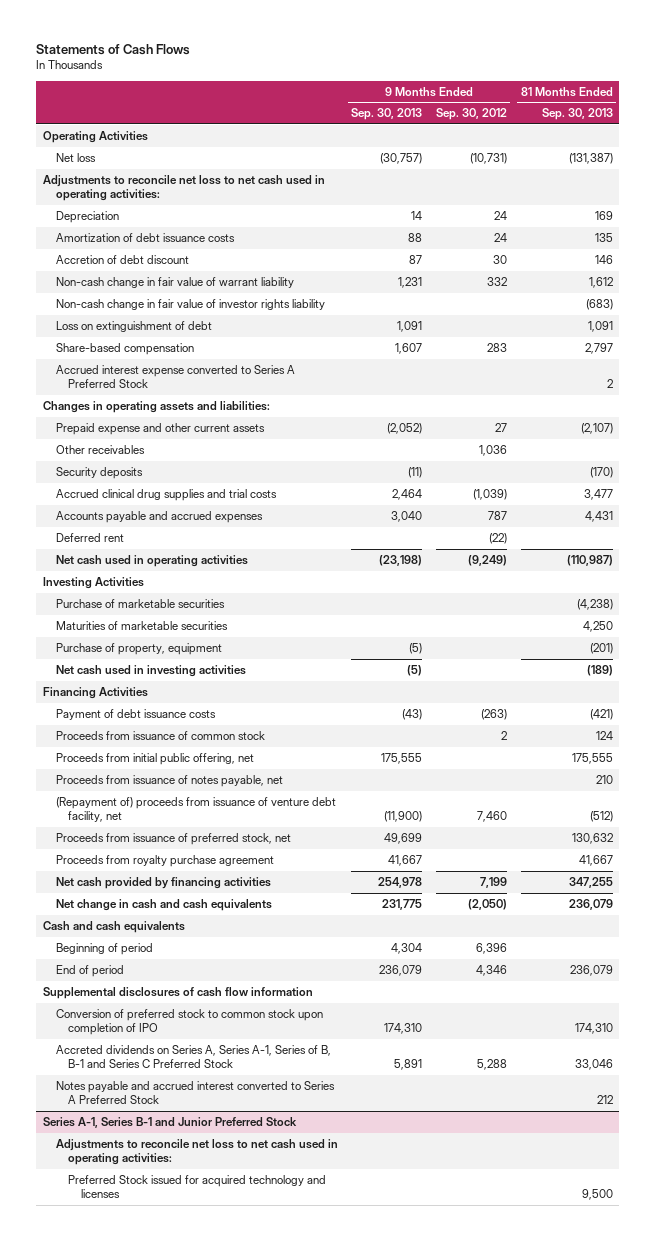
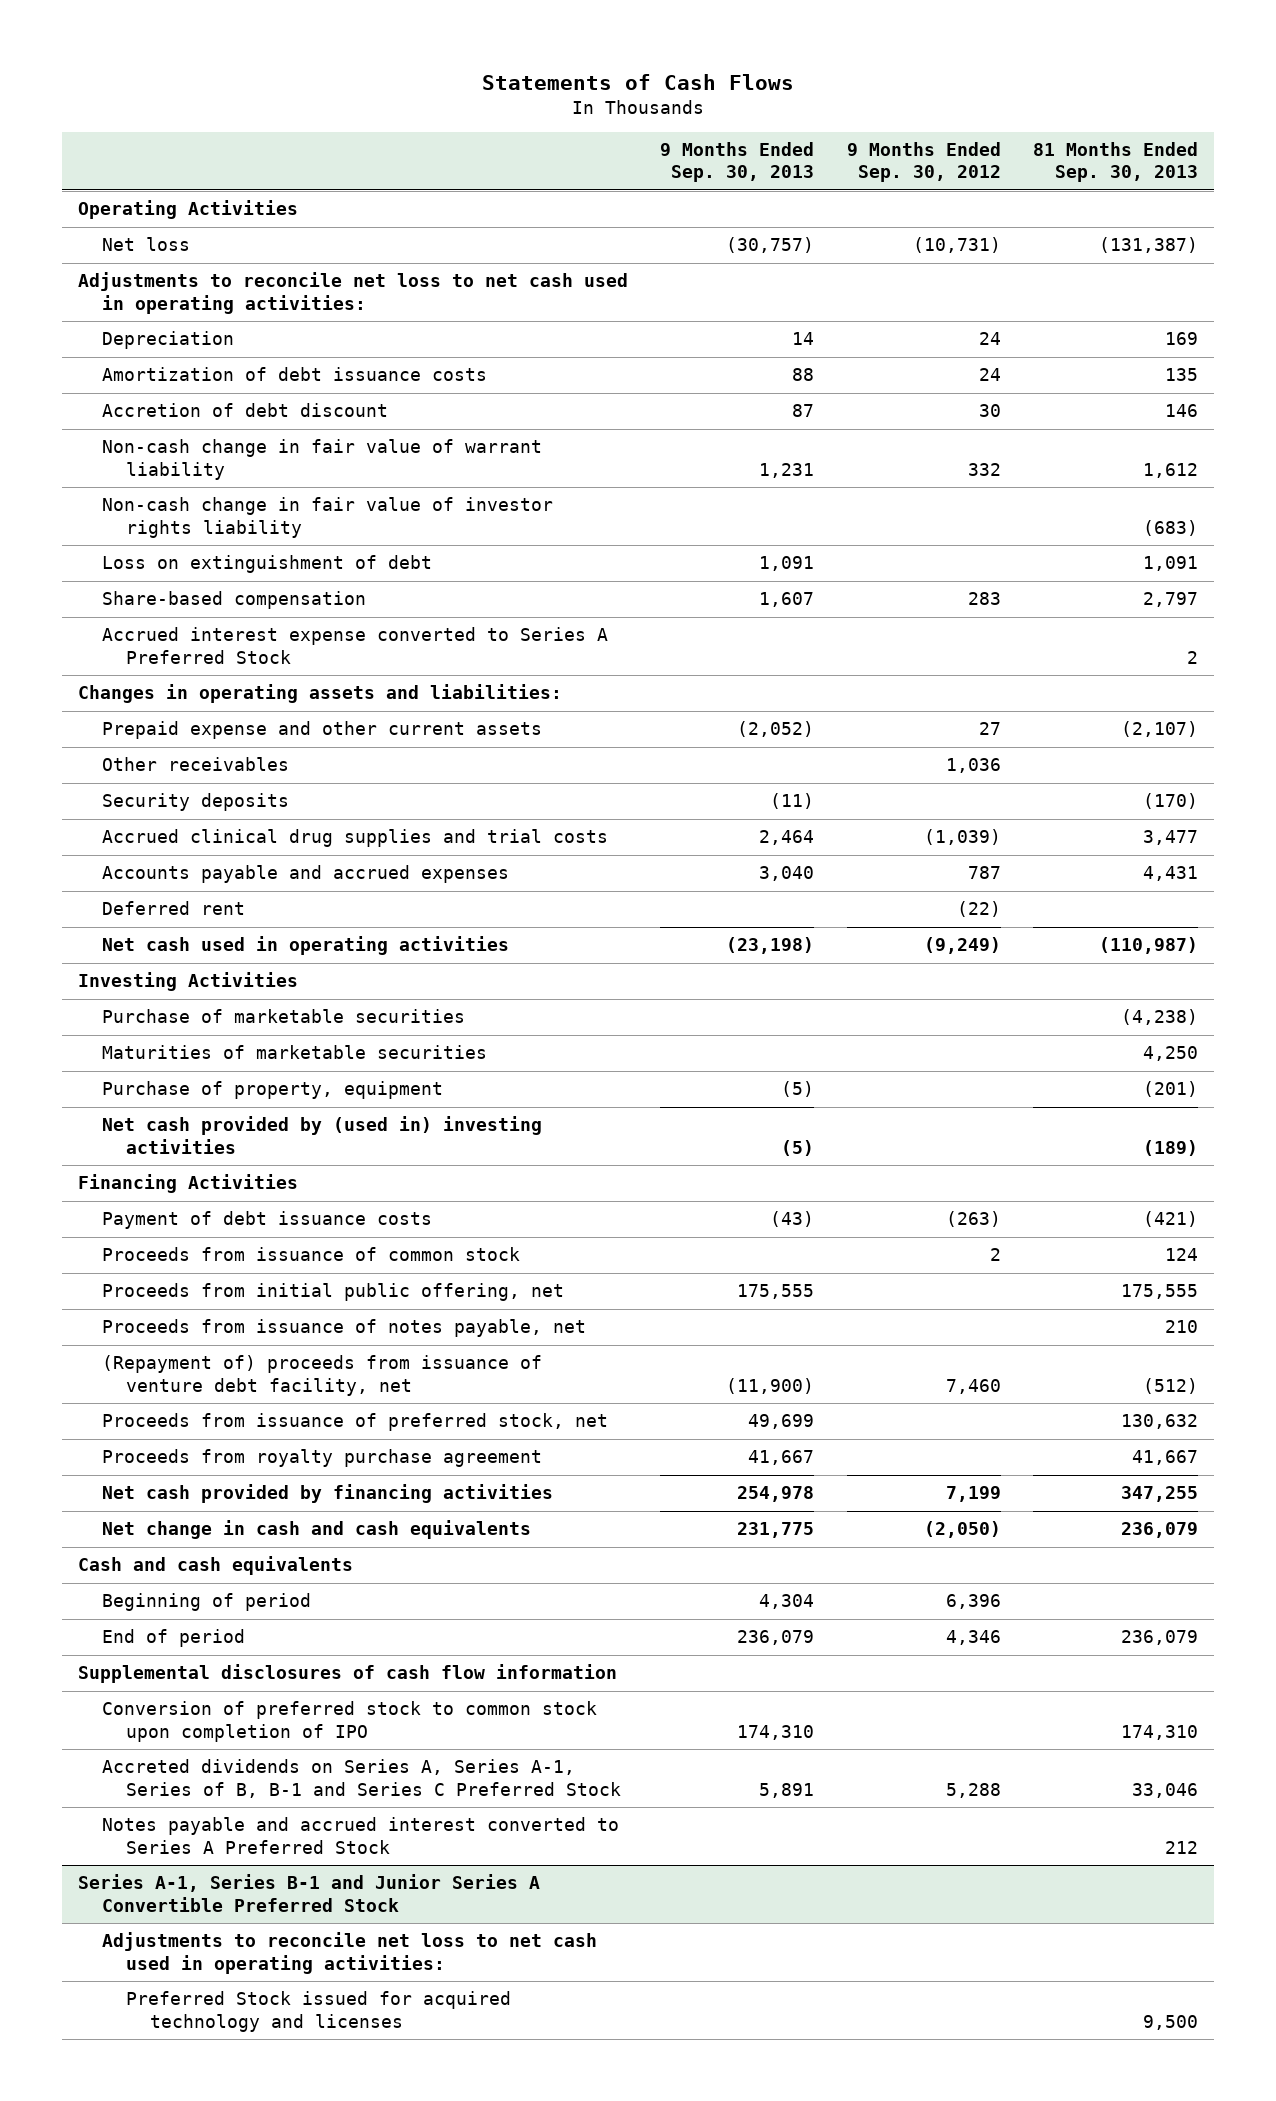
[55,664,246,677] Net cash used in investing activities -> [102,1116,543,1154] Net cash provided by (used in) investing activities
[42,1116,297,1128] Series A-1, Series B-1 and Junior Preferred Stock -> [78,1874,541,1912] Series A-1, Series B-1 and Junior Series A Convertible Preferred Stock

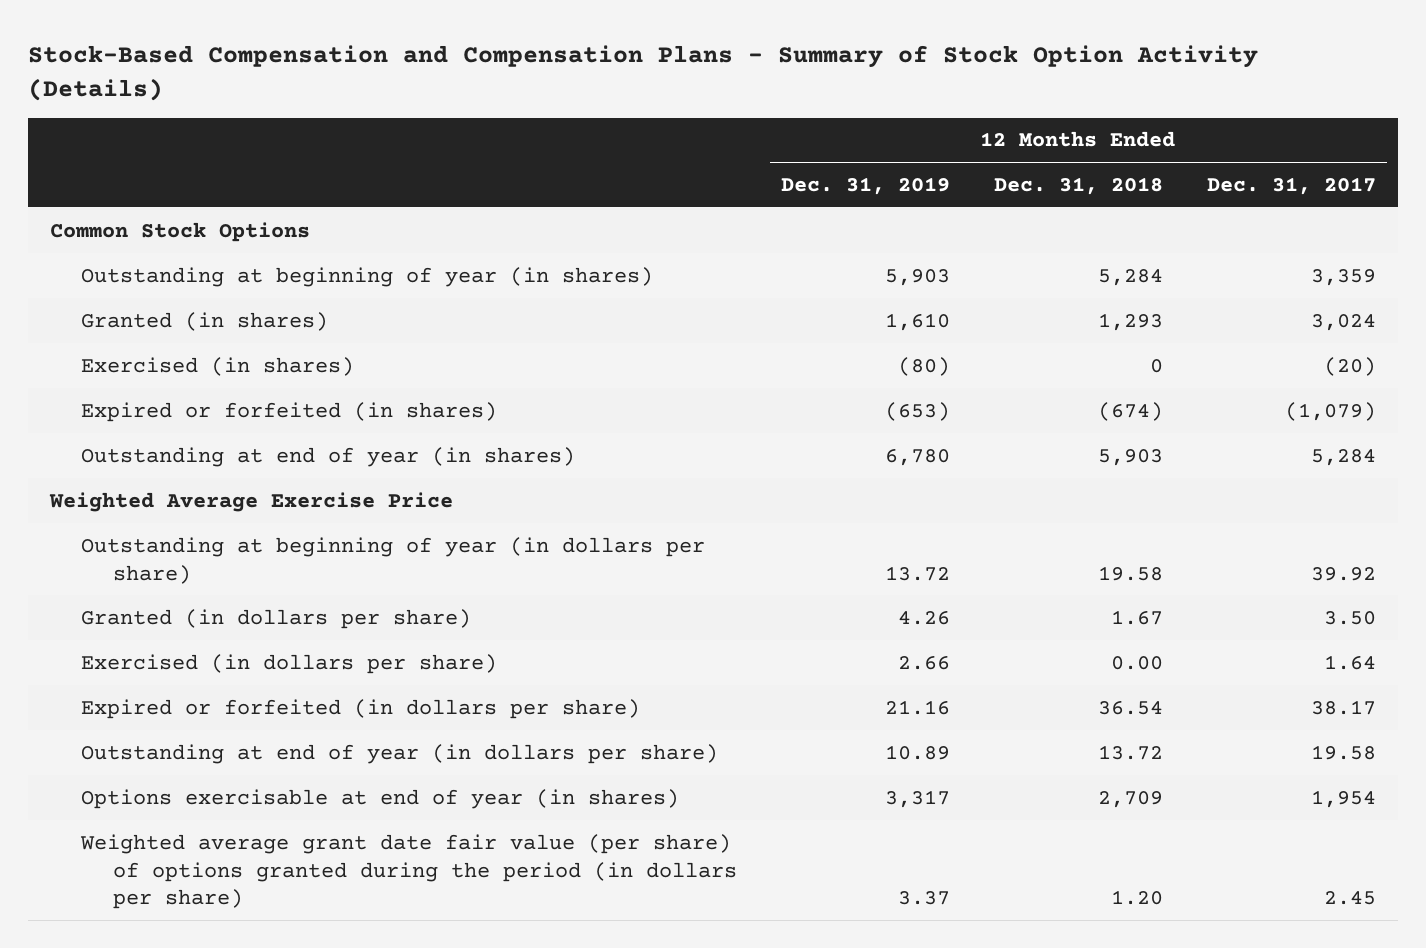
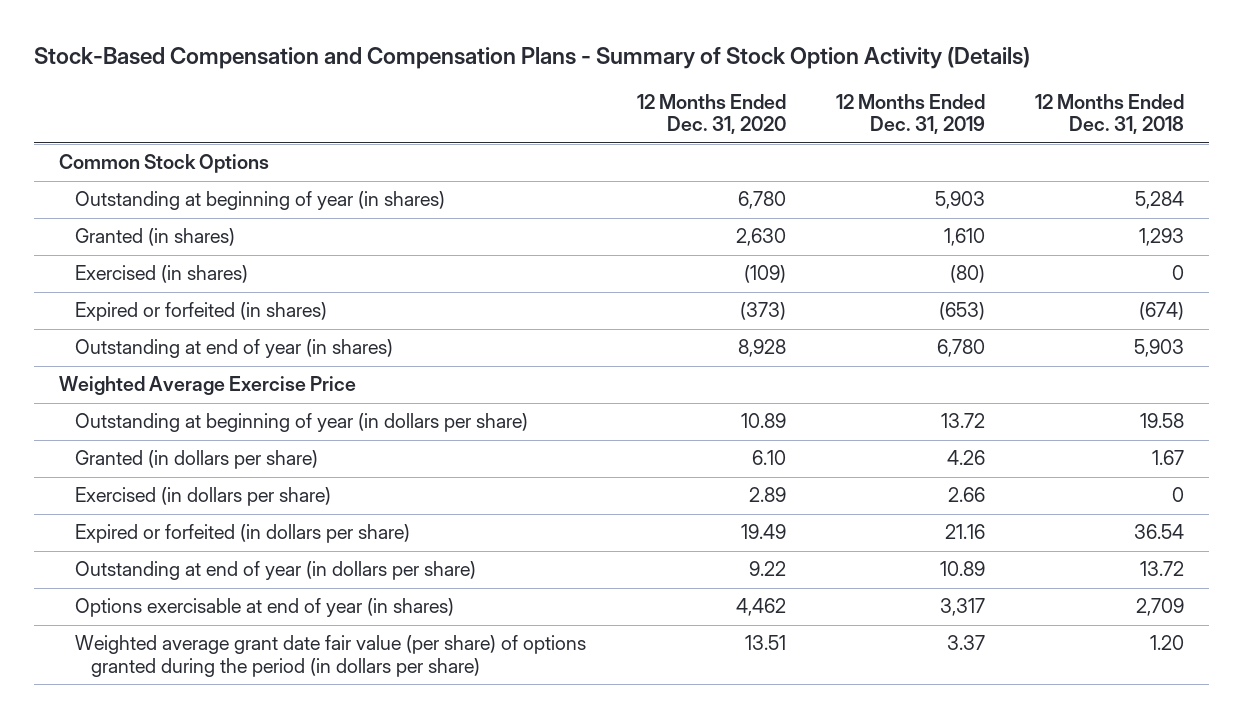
[1206,176,1376,195] Dec. 31, 2017 -> none
none -> [636,93,786,135] 12 Months Ended Dec. 31, 2020
[1110,655,1163,670] 0.00 -> [1172,487,1185,503] 0

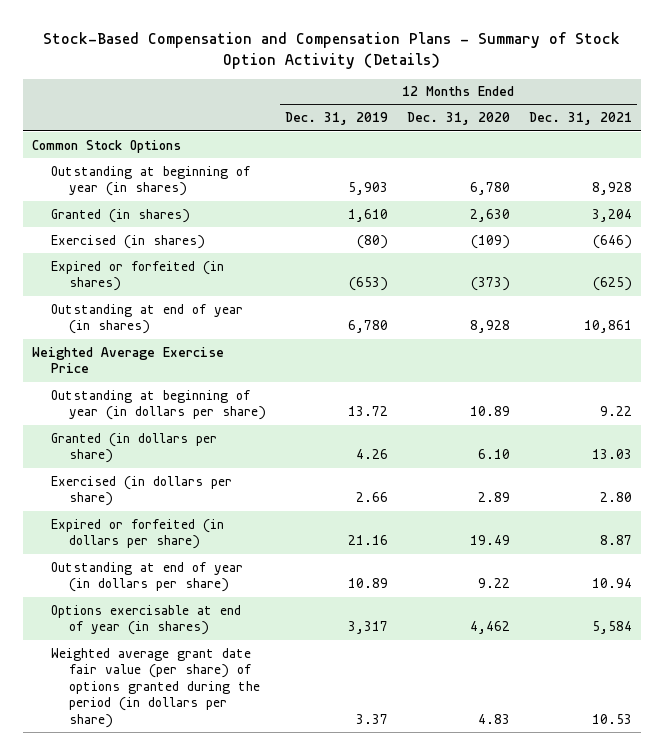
[1035,93,1185,135] 12 Months Ended Dec. 31, 2018 -> none
none -> [528,112,632,126] Dec. 31, 2021
[744,635,786,651] 13.51 -> [477,714,510,725] 4.83

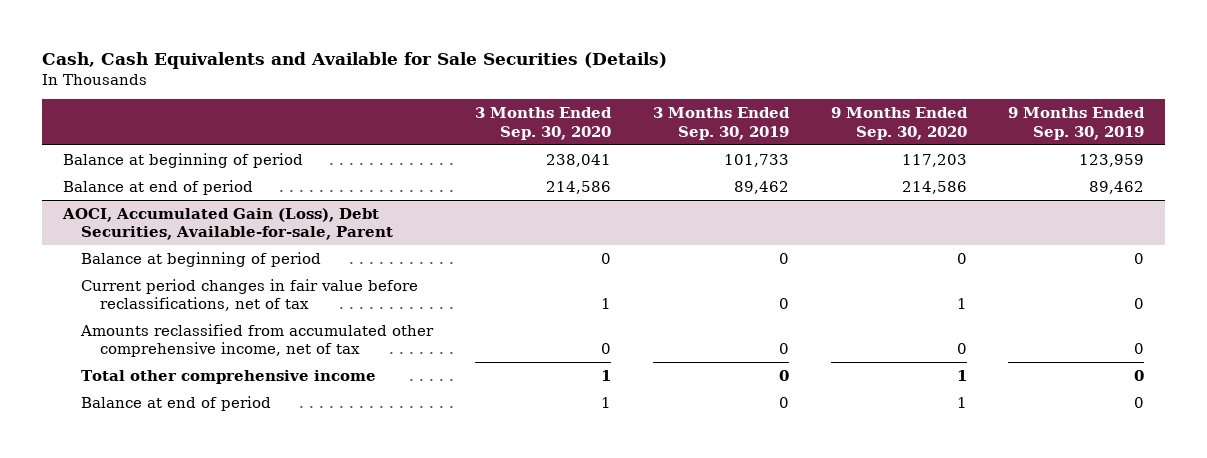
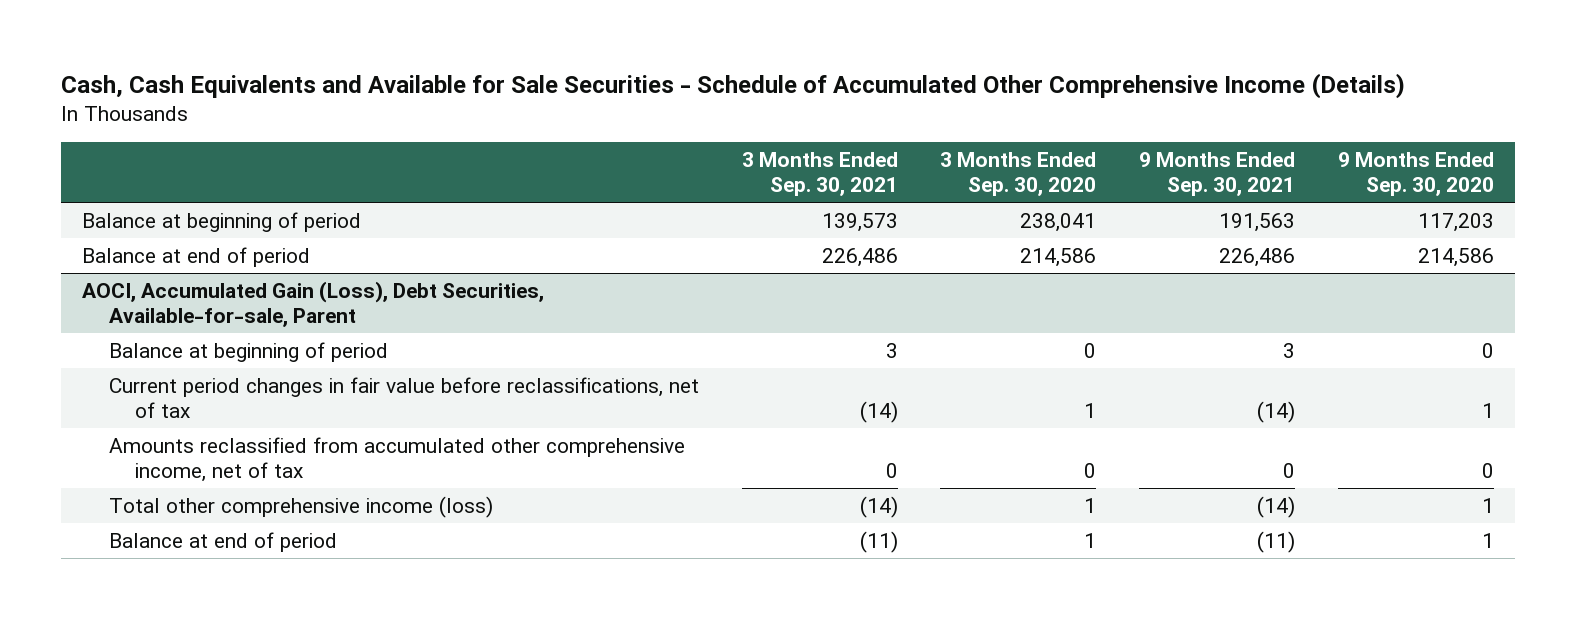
[41,51,667,69] Cash, Cash Equivalents and Available for Sale Securities (Details) -> [60,73,1405,100] Cash, Cash Equivalents and Available for Sale Securities - Schedule of Accumulated Other Comprehensive Income (Details)
[652,106,790,140] 3 Months Ended Sep. 30, 2019 -> none
[1008,106,1146,140] 9 Months Ended Sep. 30, 2019 -> none
none -> [741,152,898,197] 3 Months Ended Sep. 30, 2021
none -> [1139,152,1296,197] 9 Months Ended Sep. 30, 2021
[81,369,377,384] Total other comprehensive income -> [108,495,493,518] Total other comprehensive income (loss)

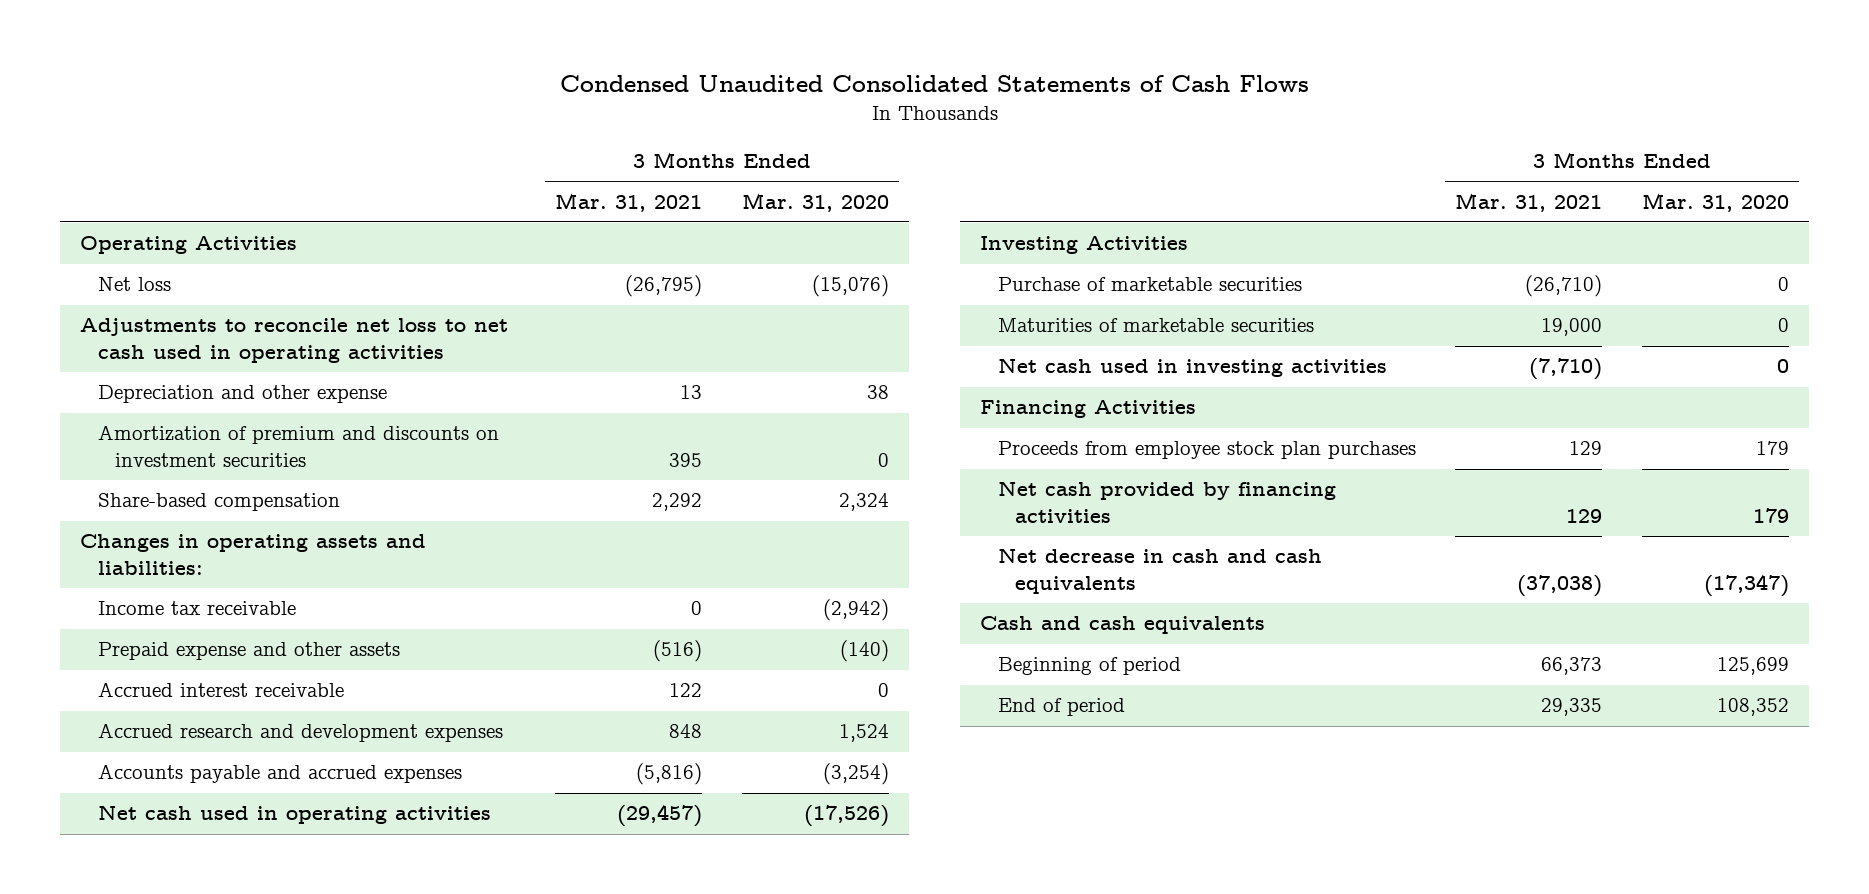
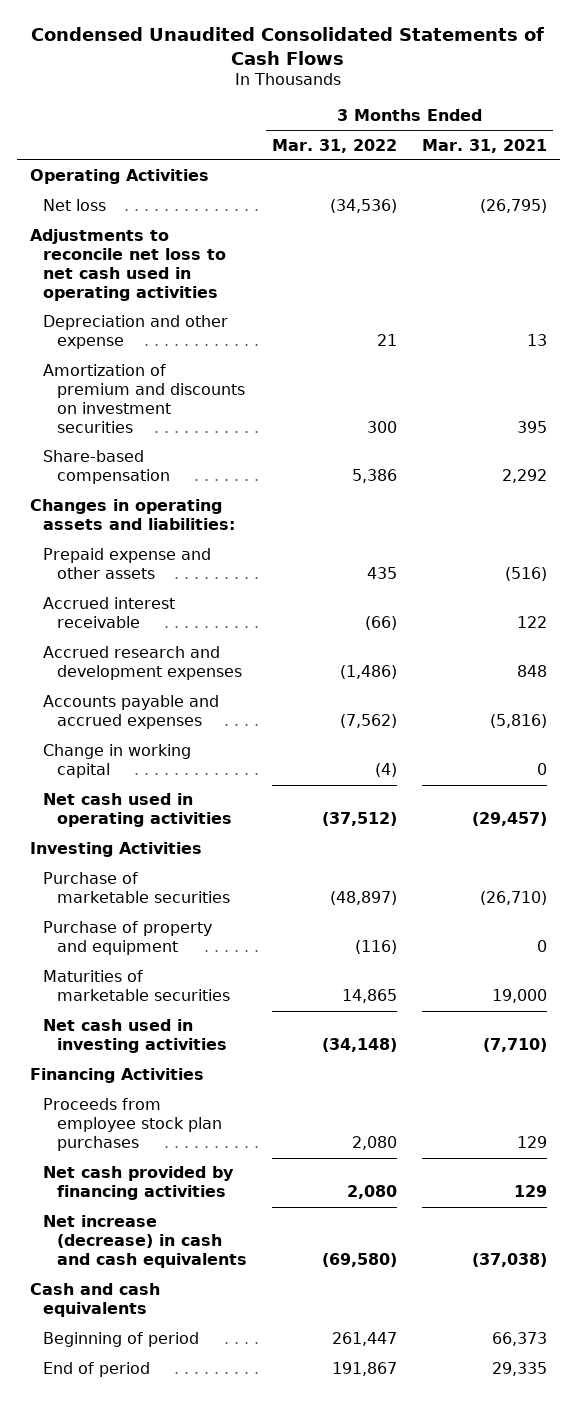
[742,192,890,212] Mar. 31, 2020 -> none
none -> [271,138,397,153] Mar. 31, 2022
[97,601,296,616] Income tax receivable -> none
none -> [43,744,192,779] Change in working capital
none -> [43,921,213,956] Purchase of property and equipment
[997,548,1322,594] Net decrease in cash and cash equivalents -> [43,1215,247,1269] Net increase (decrease) in cash and cash equivalents

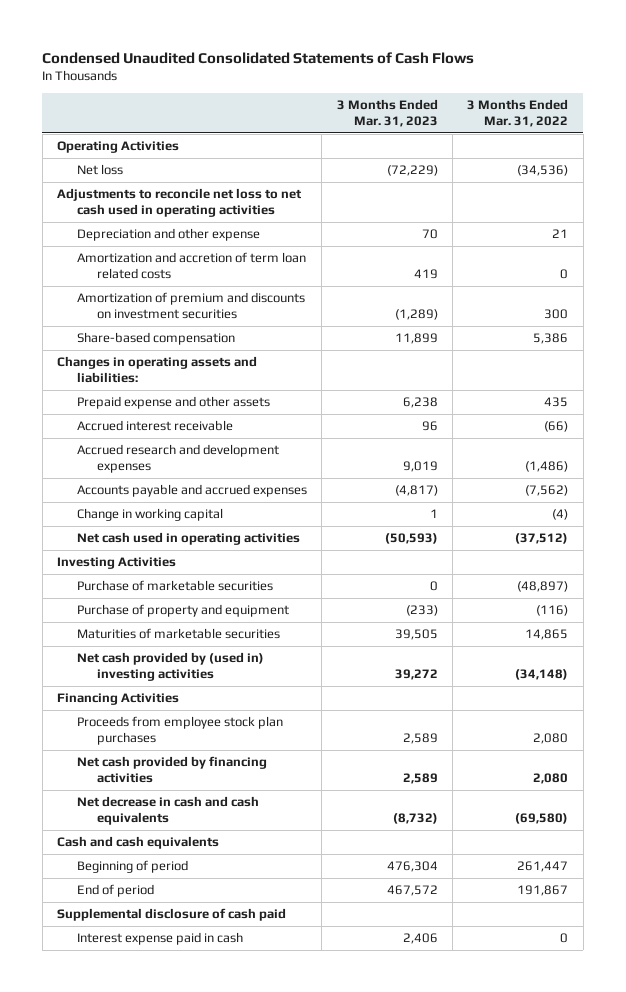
[422,138,548,153] Mar. 31, 2021 -> none
none -> [336,99,438,128] 3 Months Ended Mar. 31, 2023
none -> [76,252,306,280] Amortization and accretion of term loan related costs
[43,1019,227,1054] Net cash used in investing activities -> [76,652,264,682] Net cash provided by (used in) investing activities
[43,1215,247,1269] Net increase (decrease) in cash and cash equivalents -> [76,796,259,826] Net decrease in cash and cash equivalents
none -> [57,908,287,922] Supplemental disclosure of cash paid
none -> [76,932,243,946] Interest expense paid in cash

